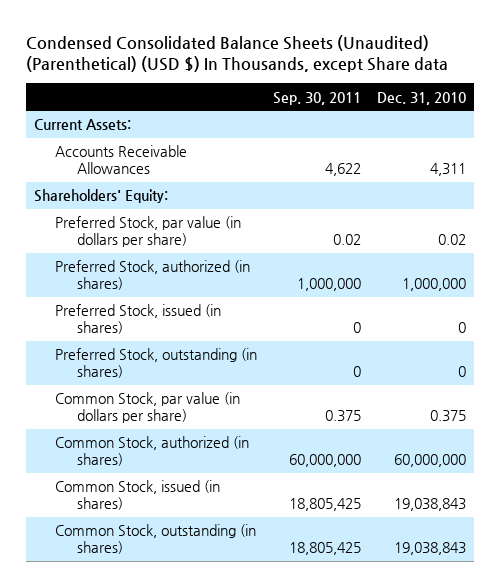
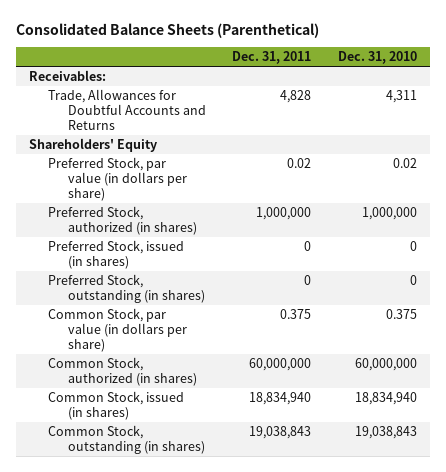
[26,34,449,73] Condensed Consolidated Balance Sheets (Unaudited) (Parenthetical) (USD $) In Thousands, except Share data -> [15,22,319,38] Consolidated Balance Sheets (Parenthetical)
[273,91,362,105] Sep. 30, 2011 -> none
none -> [232,51,312,65] Dec. 31, 2011
[34,119,132,131] Current Assets: -> none
none -> [29,70,107,82] Receivables:
[55,145,188,175] Accounts Receivable Allowances -> [48,89,206,131] Trade, Allowances for Doubtful Accounts and Returns
[34,189,169,204] Shareholders' Equity: -> [29,138,158,153] Shareholders' Equity
[393,498,466,512] 19,038,843 -> [354,392,417,406] 18,834,940

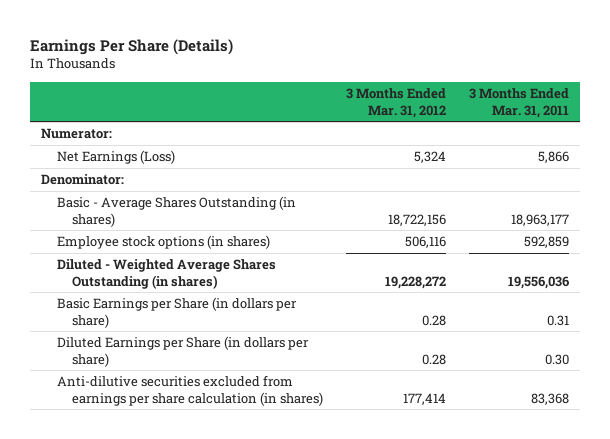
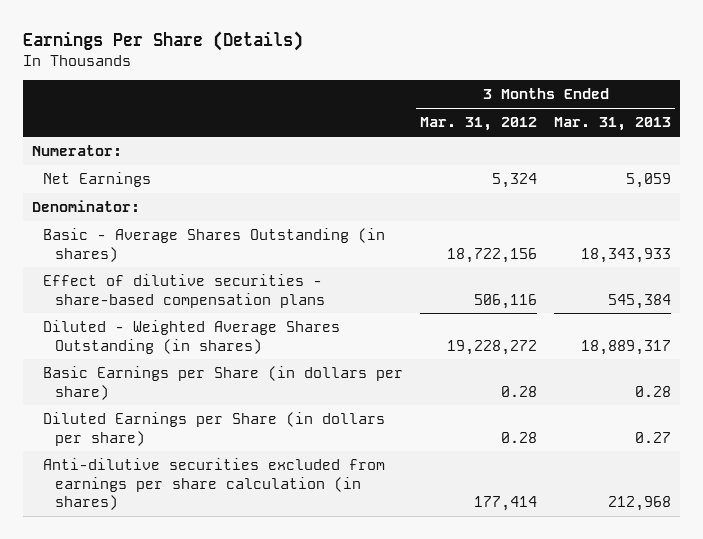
[468,87,569,118] 3 Months Ended Mar. 31, 2011 -> none
none -> [554,117,672,132] Mar. 31, 2013
[56,150,175,165] Net Earnings (Loss) -> [43,172,152,188] Net Earnings
[56,235,270,250] Employee stock options (in shares) -> [43,274,326,308] Effect of dilutive securities - share-based compensation plans

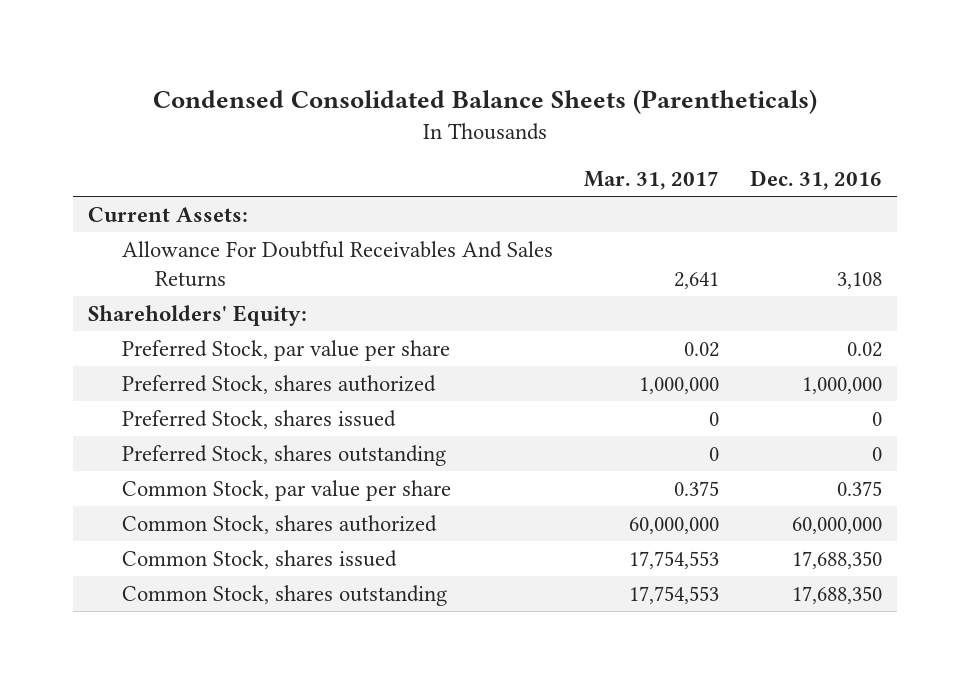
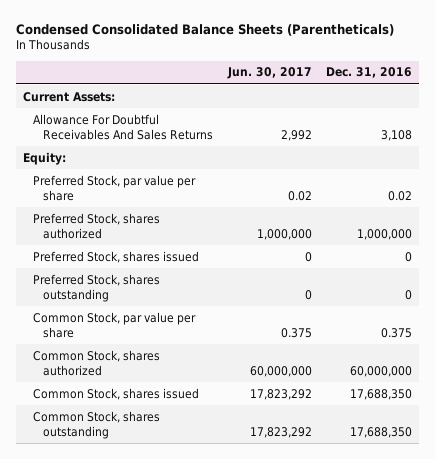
[583,171,719,191] Mar. 31, 2017 -> none
none -> [226,67,312,80] Jun. 30, 2017
[88,304,308,326] Shareholders' Equity: -> [22,151,66,165] Equity:

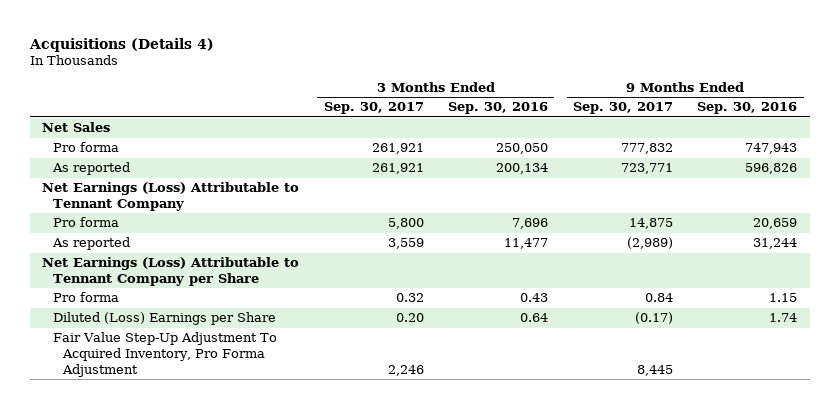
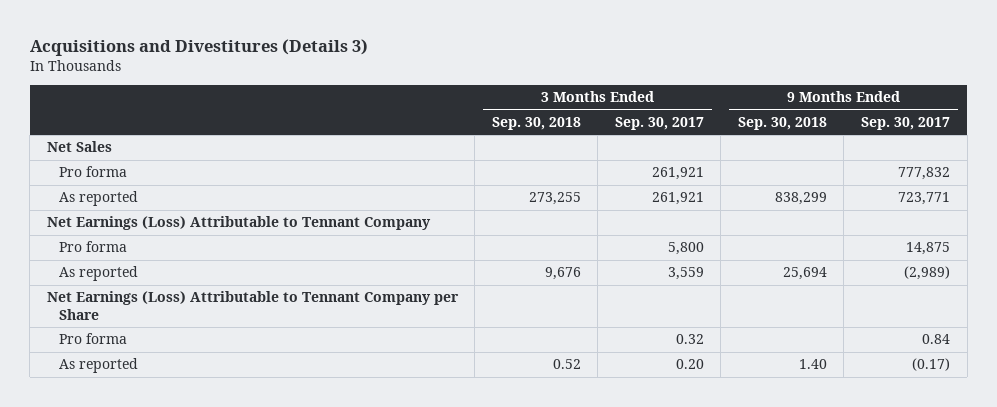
[28,37,214,52] Acquisitions (Details 4) -> [29,38,368,56] Acquisitions and Divestitures (Details 3)
[448,102,549,115] Sep. 30, 2016 -> none
[697,102,798,115] Sep. 30, 2016 -> none
none -> [491,117,581,131] Sep. 30, 2018
none -> [737,117,827,131] Sep. 30, 2018
[52,332,277,377] Fair Value Step-Up Adjustment To Acquired Inventory, Pro Forma Adjustment -> none
[52,312,276,326] Diluted (Loss) Earnings per Share -> [58,358,138,374] As reported

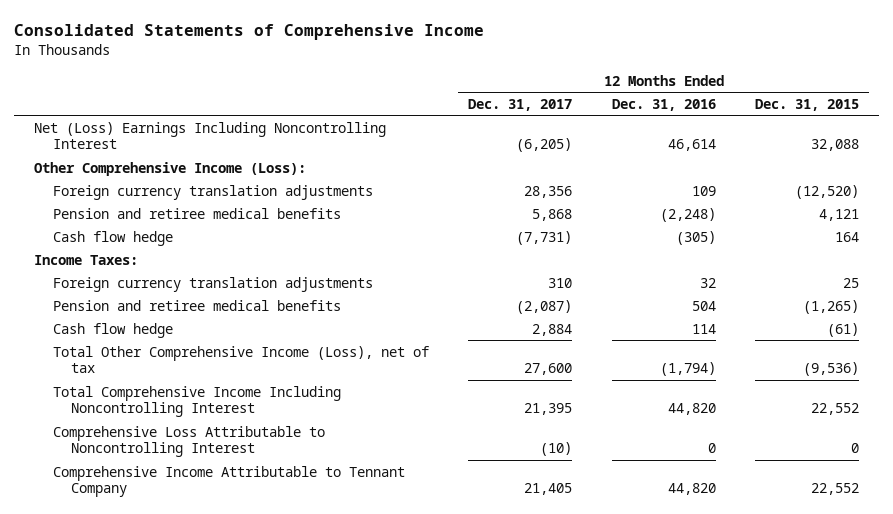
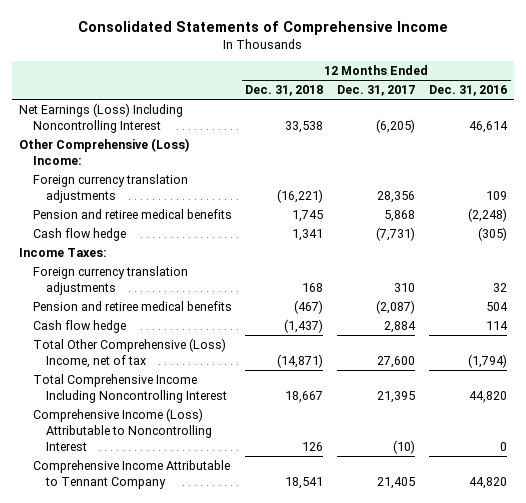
[754,98,859,111] Dec. 31, 2015 -> none
none -> [245,85,324,97] Dec. 31, 2018
[33,121,386,150] Net (Loss) Earnings Including Noncontrolling Interest -> [19,102,184,133] Net Earnings (Loss) Including Noncontrolling Interest
[33,161,306,176] Other Comprehensive Income (Loss): -> [19,137,190,165] Other Comprehensive (Loss) Income:
[52,345,429,374] Total Other Comprehensive Income (Loss), net of tax -> [32,337,226,368] Total Other Comprehensive (Loss) Income, net of tax
[52,425,325,458] Comprehensive Loss Attributable to Noncontrolling Interest -> [32,407,212,451] Comprehensive Income (Loss) Attributable to Noncontrolling Interest

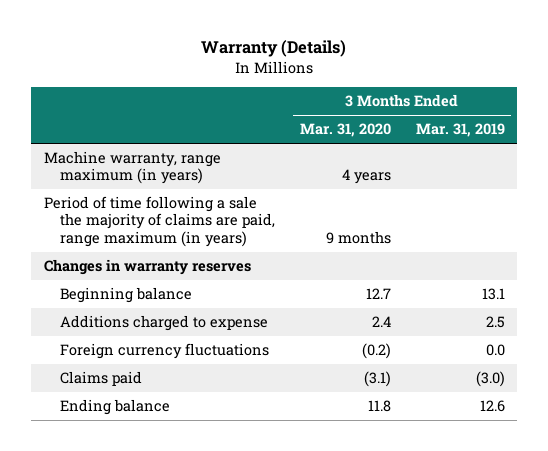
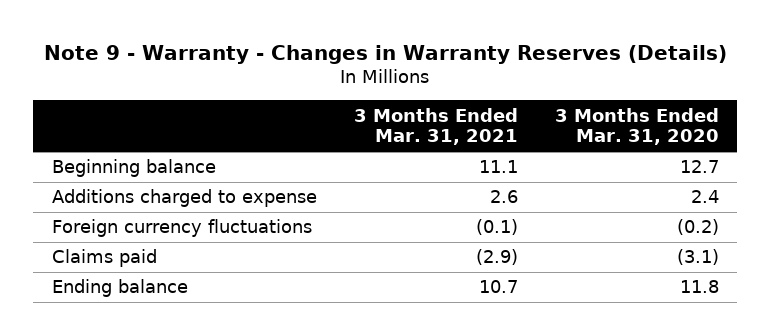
[201,40,347,58] Warranty (Details) -> [44,44,728,64] Note 9 - Warranty - Changes in Warranty Reserves (Details)
[415,123,505,138] Mar. 31, 2019 -> none
none -> [353,107,518,146] 3 Months Ended Mar. 31, 2021
[43,151,221,185] Machine warranty, range maximum (in years) -> none
[43,196,275,247] Period of time following a sale the majority of claims are paid, range maximum (in years) -> none
[43,259,251,276] Changes in warranty reserves -> none

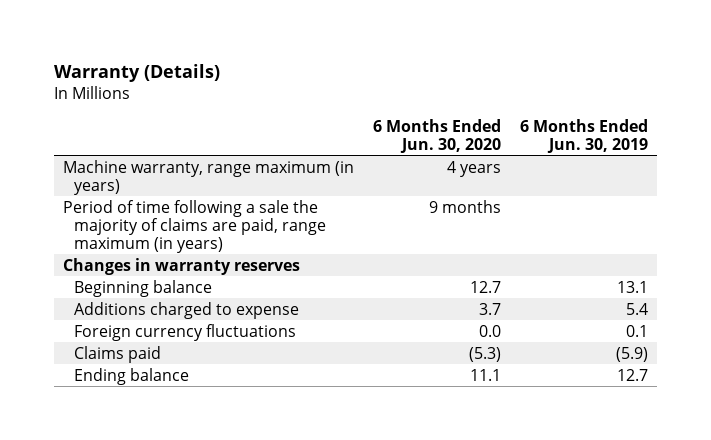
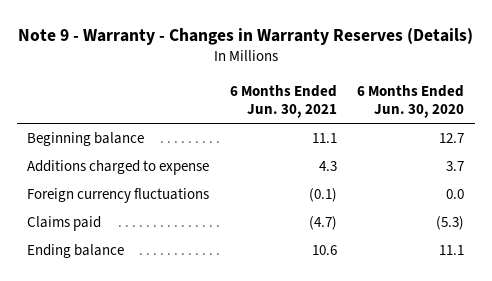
[54,64,221,83] Warranty (Details) -> [17,27,473,45] Note 9 - Warranty - Changes in Warranty Reserves (Details)
[519,118,648,153] 6 Months Ended Jun. 30, 2019 -> none
none -> [229,84,337,119] 6 Months Ended Jun. 30, 2021
[63,159,355,195] Machine warranty, range maximum (in years) -> none
[63,199,327,253] Period of time following a sale the majority of claims are paid, range maximum (in years) -> none
[63,257,301,275] Changes in warranty reserves -> none

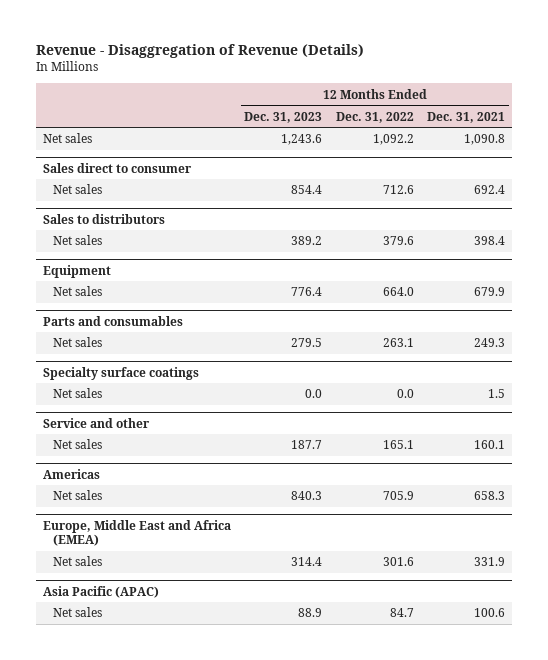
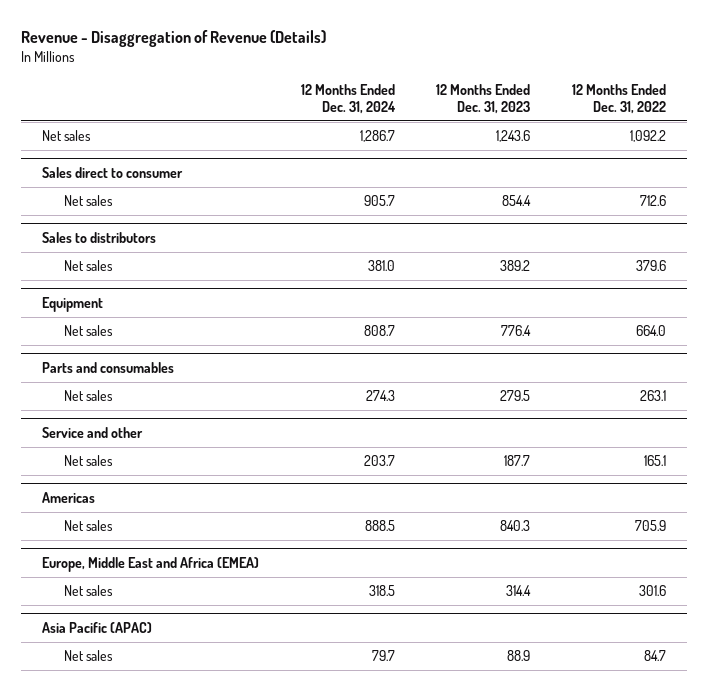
[427,111,506,123] Dec. 31, 2021 -> none
none -> [300,83,396,114] 12 Months Ended Dec. 31, 2024
[42,366,199,380] Specialty surface coatings -> none
[53,388,103,399] Net sales -> none

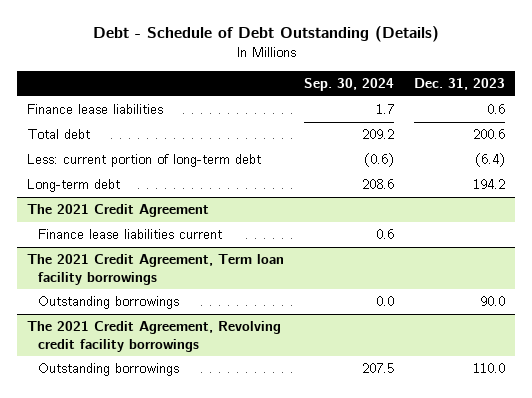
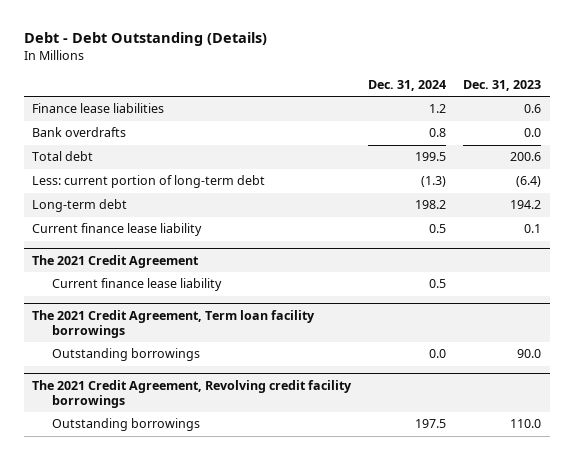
[93,26,440,43] Debt - Schedule of Debt Outstanding (Details) -> [23,32,267,47] Debt - Debt Outstanding (Details)
[304,78,395,92] Sep. 30, 2024 -> none
none -> [368,79,447,91] Dec. 31, 2024
none -> [32,127,127,138] Bank overdrafts
none -> [32,223,203,237] Current finance lease liability
[37,229,222,240] Finance lease liabilities current -> [52,278,223,292] Current finance lease liability

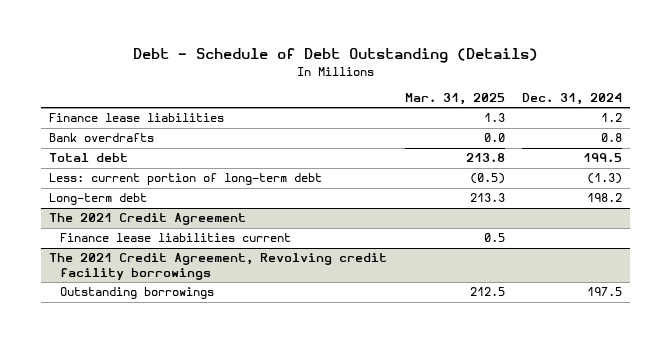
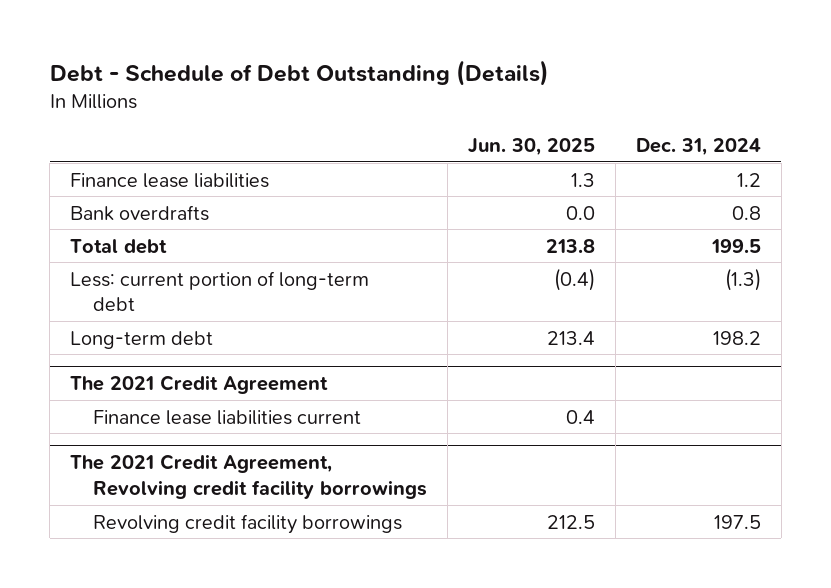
[404,93,505,106] Mar. 31, 2025 -> none
none -> [467,138,595,157] Jun. 30, 2025
[59,287,214,300] Outstanding borrowings -> [92,513,402,534] Revolving credit facility borrowings

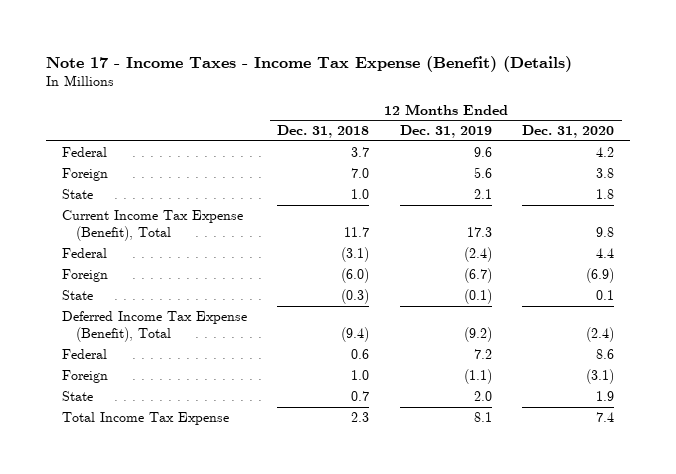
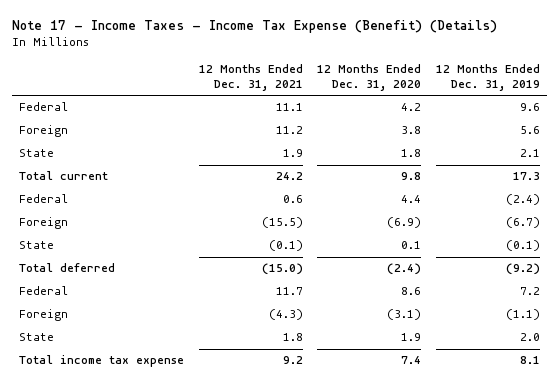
[277,125,370,139] Dec. 31, 2018 -> none
none -> [198,64,303,91] 12 Months Ended Dec. 31, 2021
[61,209,243,242] Current Income Tax Expense (Benefit), Total -> [19,171,109,181] Total current
[61,310,247,343] Deferred Income Tax Expense (Benefit), Total -> [19,263,116,273] Total deferred
[61,411,229,425] Total Income Tax Expense -> [19,355,185,368] Total income tax expense

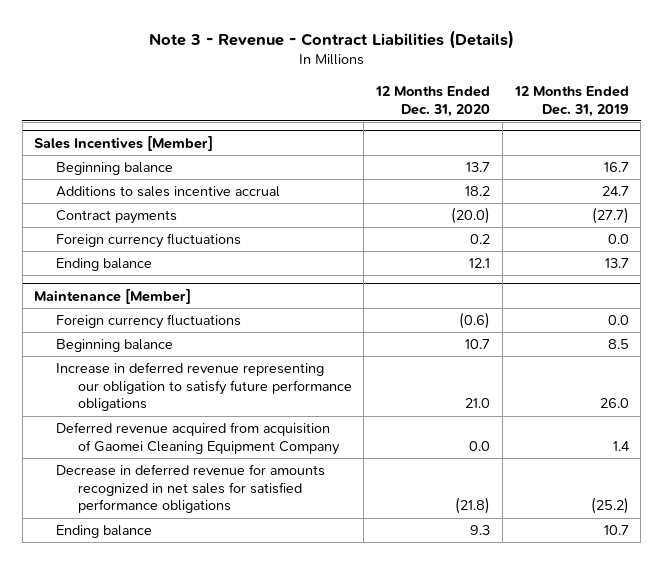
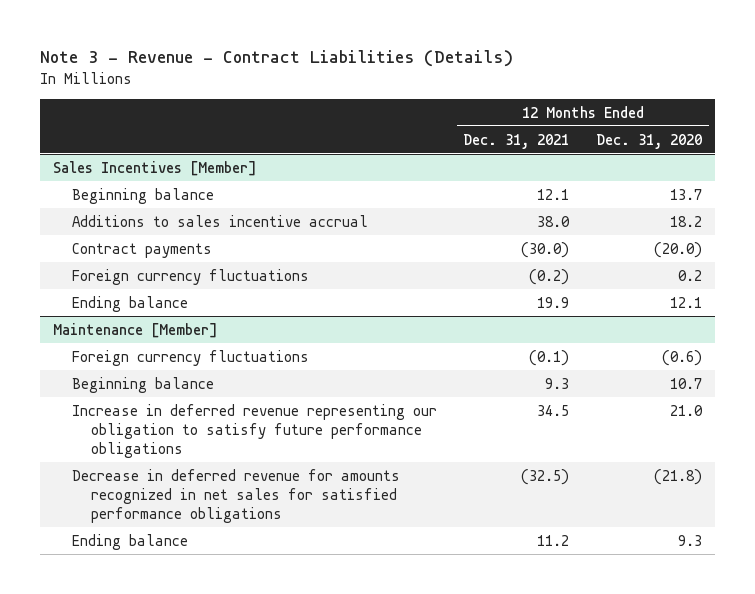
[513,85,629,117] 12 Months Ended Dec. 31, 2019 -> none
none -> [463,133,570,149] Dec. 31, 2021
[56,422,340,455] Deferred revenue acquired from acquisition of Gaomei Cleaning Equipment Company -> none

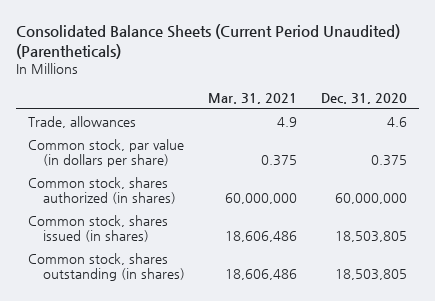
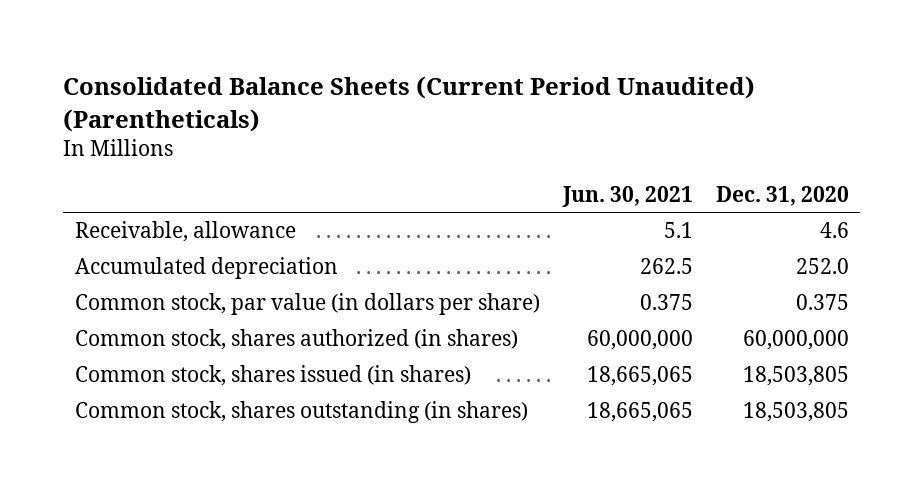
[208,92,298,104] Mar. 31, 2021 -> none
none -> [561,185,693,207] Jun. 30, 2021
[27,115,136,128] Trade, allowances -> [74,221,296,243] Receivable, allowance
none -> [74,257,338,280] Accumulated depreciation

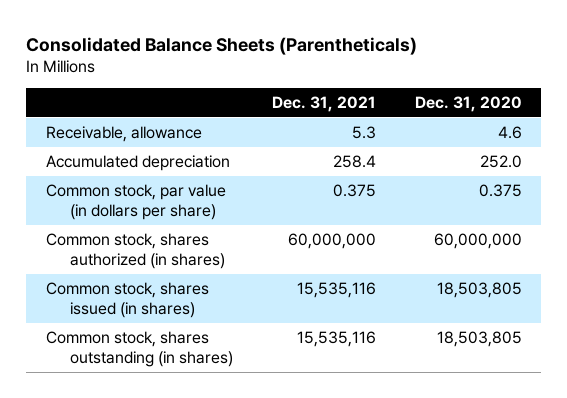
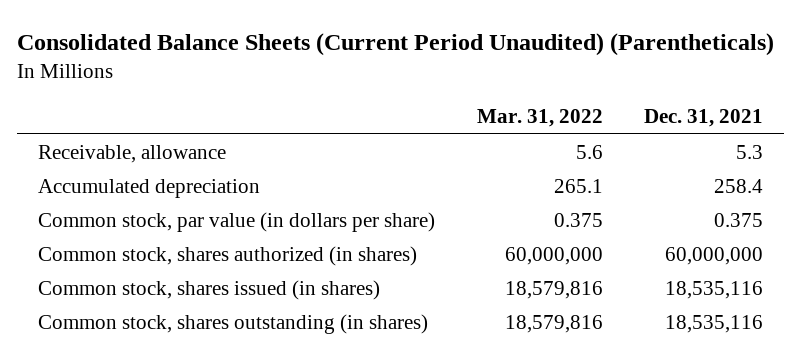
[26,36,418,55] Consolidated Balance Sheets (Parentheticals) -> [17,33,775,57] Consolidated Balance Sheets (Current Period Unaudited) (Parentheticals)
[414,95,522,112] Dec. 31, 2020 -> none
none -> [476,109,603,128] Mar. 31, 2022
[297,282,377,299] 15,535,116 -> [664,281,763,300] 18,535,116
[297,331,377,348] 15,535,116 -> [664,315,763,334] 18,535,116

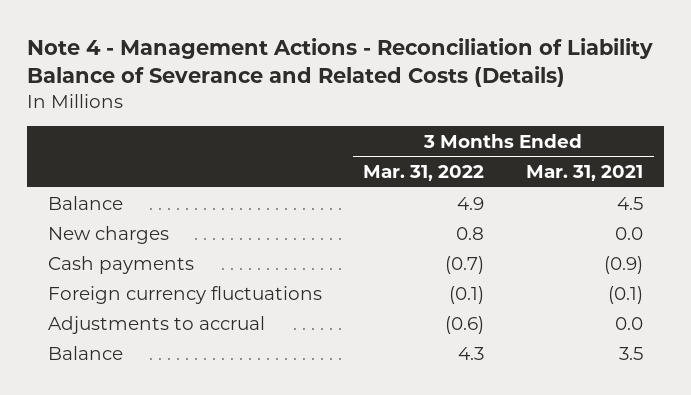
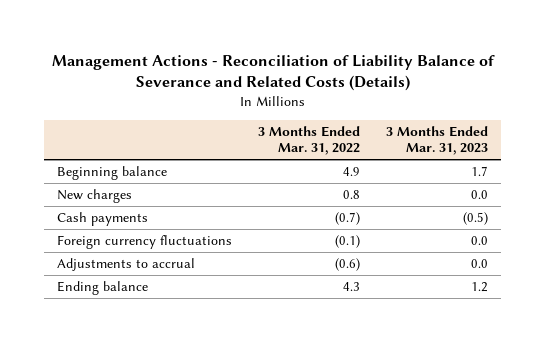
[26,37,653,88] Note 4 - Management Actions - Reconciliation of Liability Balance of Severance and Related Costs (Details) -> [51,54,495,92] Management Actions - Reconciliation of Liability Balance of Severance and Related Costs (Details)
[526,165,644,182] Mar. 31, 2021 -> none
none -> [385,125,488,156] 3 Months Ended Mar. 31, 2023
[47,195,123,210] Balance -> [57,165,168,180] Beginning balance
[47,345,123,360] Balance -> [57,280,149,295] Ending balance

